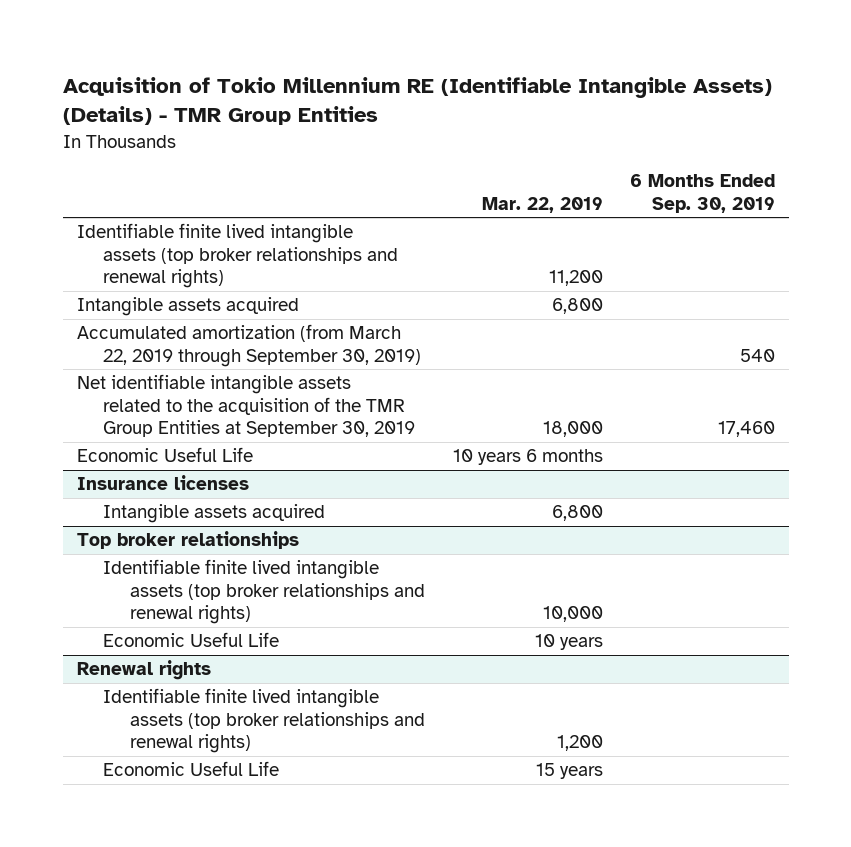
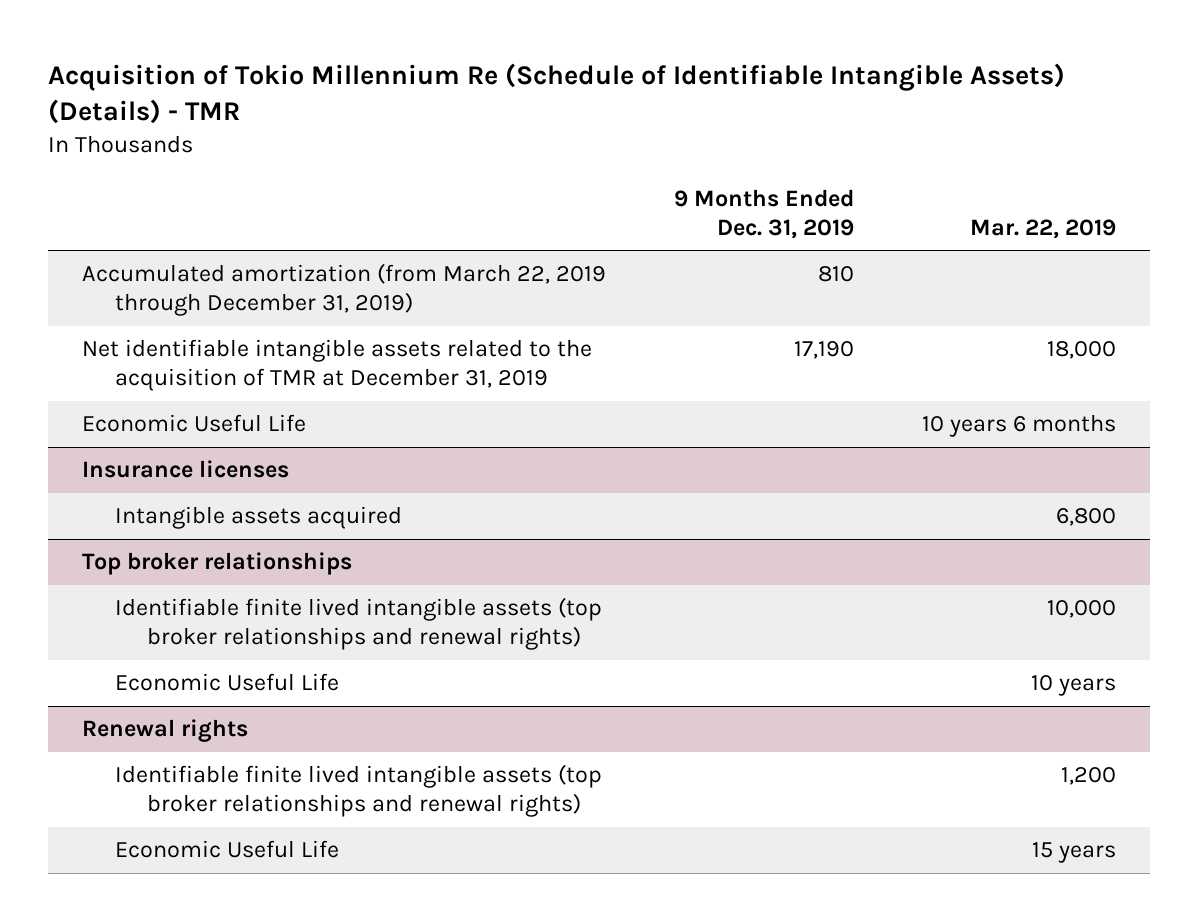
[62,76,772,126] Acquisition of Tokio Millennium RE (Identifiable Intangible Assets) (Details) - TMR Group Entities -> [47,63,1065,125] Acquisition of Tokio Millennium Re (Schedule of Identifiable Intangible Assets) (Details) - TMR
[629,174,775,213] 6 Months Ended Sep. 30, 2019 -> none
none -> [673,189,854,239] 9 Months Ended Dec. 31, 2019
[76,223,399,289] Identifiable finite lived intangible assets (top broker relationships and renewal rights) -> none
[76,297,299,317] Intangible assets acquired -> none
[76,324,422,367] Accumulated amortization (from March 22, 2019 through September 30, 2019) -> [81,263,606,317] Accumulated amortization (from March 22, 2019 through December 31, 2019)
[76,374,416,438] Net identifiable intangible assets related to the acquisition of the TMR Group Entities at September 30, 2019 -> [81,339,592,392] Net identifiable intangible assets related to the acquisition of TMR at December 31, 2019

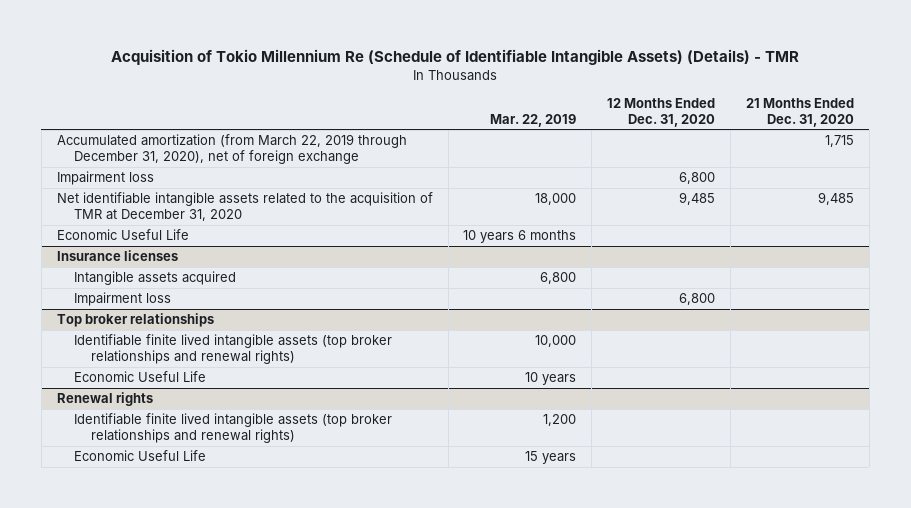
[673,189,854,239] 9 Months Ended Dec. 31, 2019 -> none
none -> [607,97,716,127] 12 Months Ended Dec. 31, 2020
none -> [746,97,855,127] 21 Months Ended Dec. 31, 2020
[81,263,606,317] Accumulated amortization (from March 22, 2019 through December 31, 2019) -> [56,134,407,164] Accumulated amortization (from March 22, 2019 through December 31, 2020), net of foreign exchange
none -> [56,171,154,186] Impairment loss
[81,339,592,392] Net identifiable intangible assets related to the acquisition of TMR at December 31, 2019 -> [56,192,433,221] Net identifiable intangible assets related to the acquisition of TMR at December 31, 2020
none -> [73,292,171,307] Impairment loss

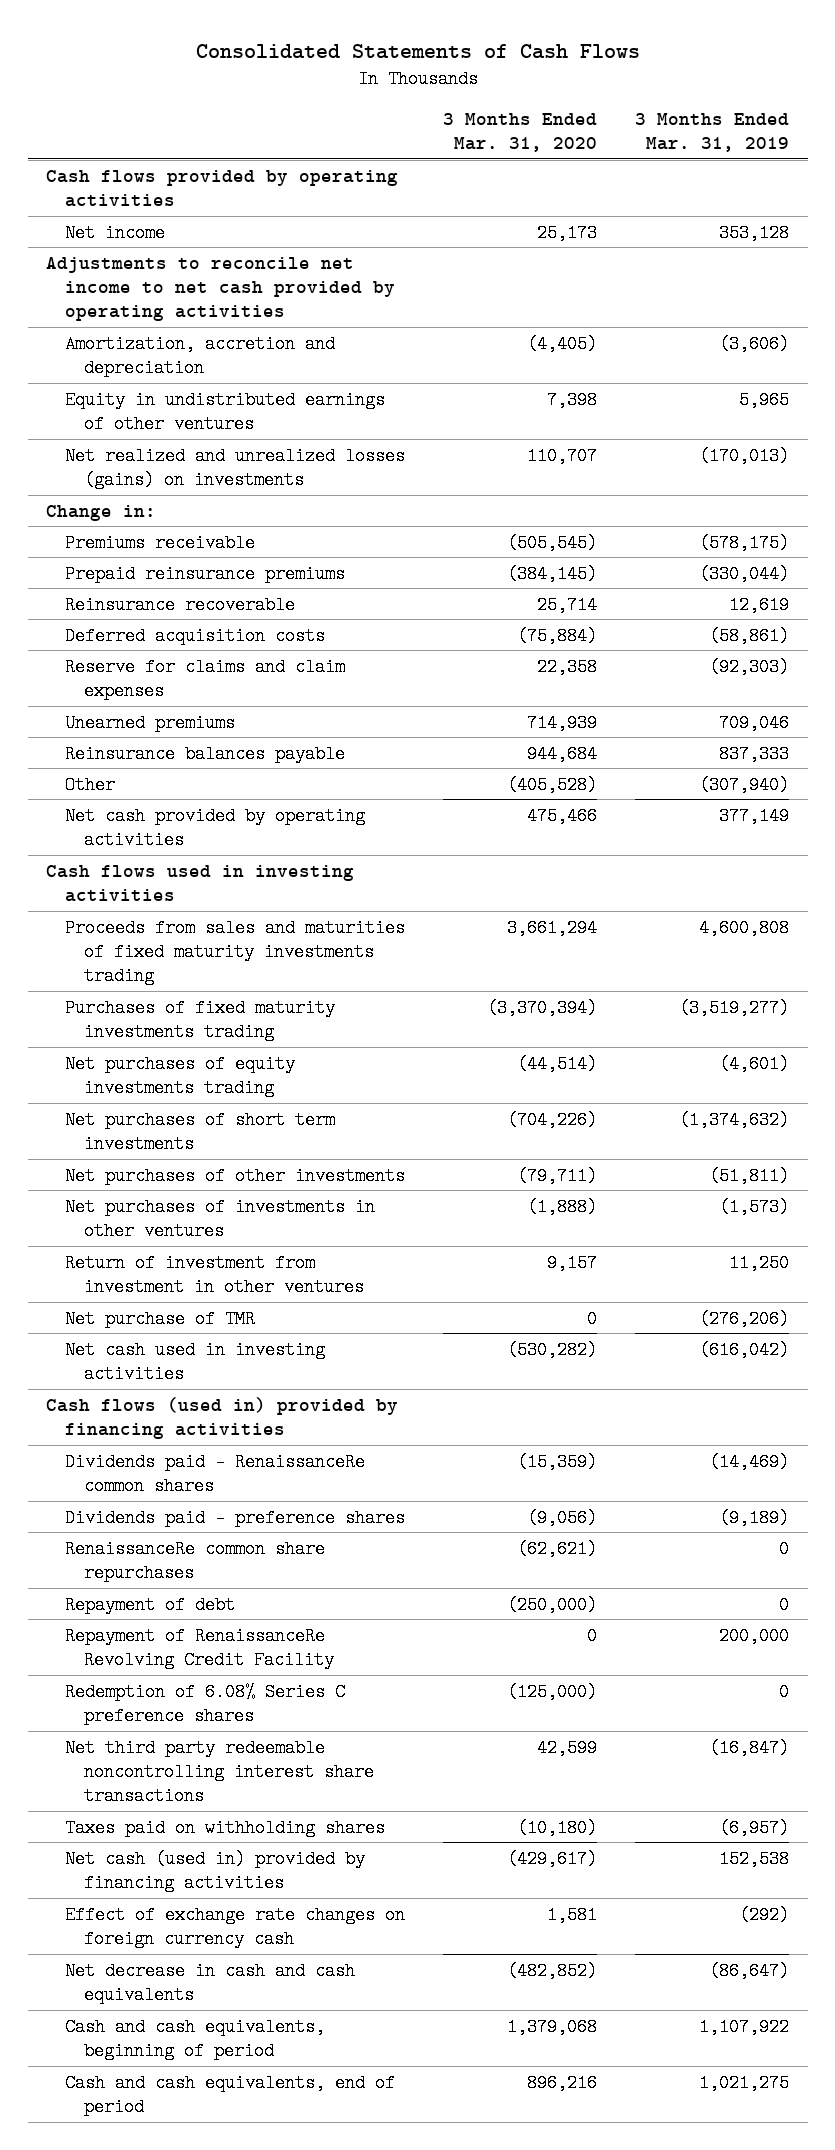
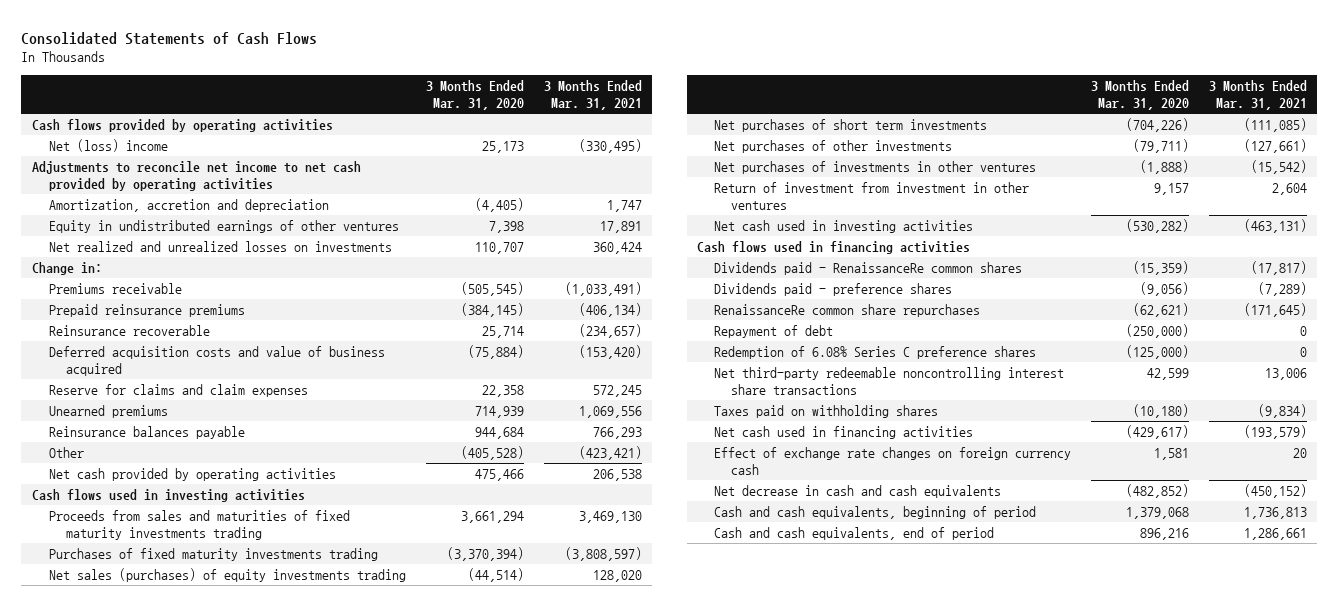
[634,112,789,152] 3 Months Ended Mar. 31, 2019 -> none
none -> [544,80,643,110] 3 Months Ended Mar. 31, 2021
[65,223,166,242] Net income -> [48,138,168,152] Net (loss) income
[65,446,406,489] Net realized and unrealized losses (gains) on investments -> [48,240,392,252] Net realized and unrealized losses on investments
[65,626,326,645] Deferred acquisition costs -> [48,345,385,376] Deferred acquisition costs and value of business acquired
[65,1054,296,1097] Net purchases of equity investments trading -> [48,567,406,582] Net sales (purchases) of equity investments trading
[65,1309,256,1328] Net purchase of TMR -> none
[46,1396,399,1439] Cash flows (used in) provided by financing activities -> [696,240,970,254] Cash flows used in financing activities
[65,1626,334,1669] Repayment of RenaissanceRe Revolving Credit Facility -> none
[65,1738,374,1805] Net third party redeemable noncontrolling interest share transactions -> [713,366,1064,395] Net third-party redeemable noncontrolling interest share transactions
[65,1849,366,1892] Net cash (used in) provided by financing activities -> [713,425,973,439] Net cash used in financing activities

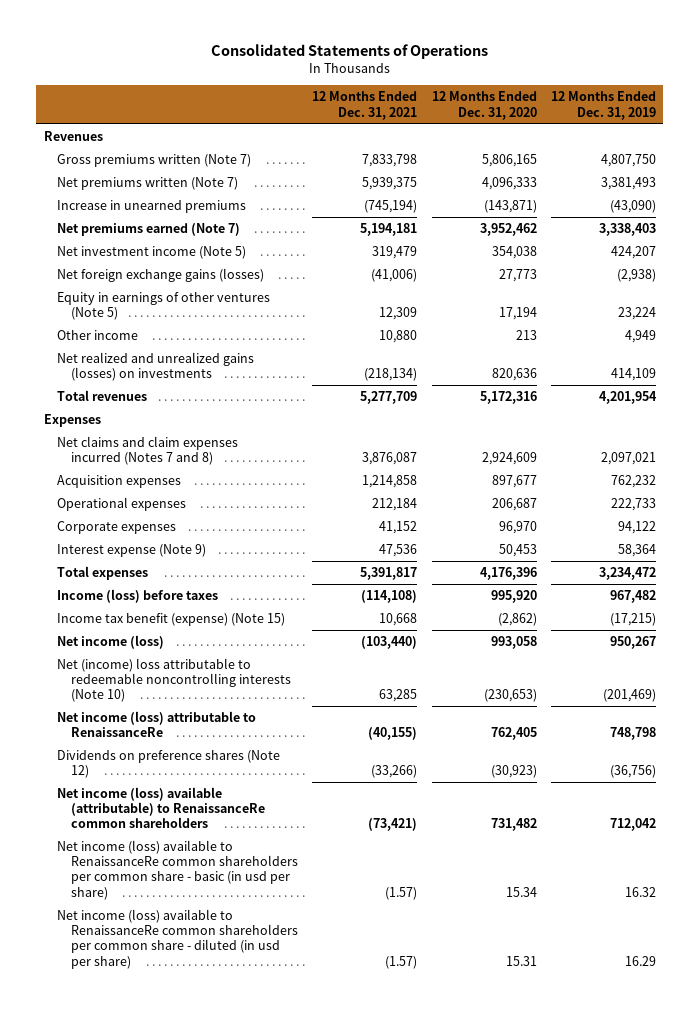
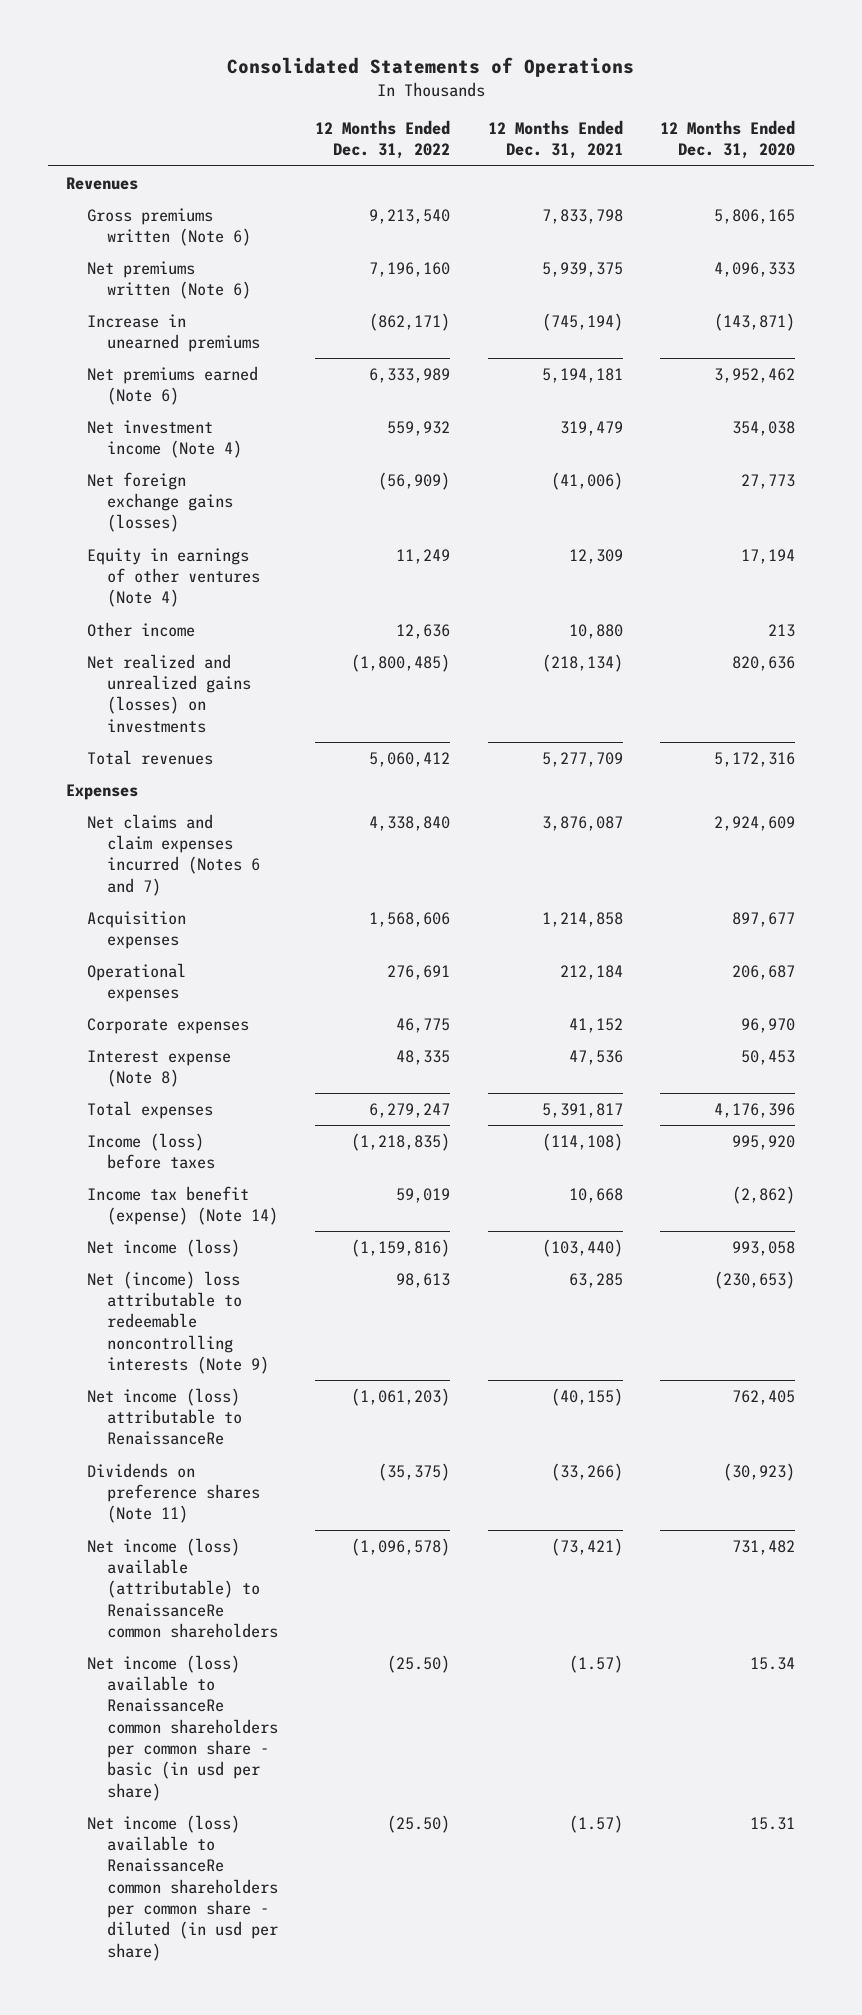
[551,91,657,120] 12 Months Ended Dec. 31, 2019 -> none
none -> [315,120,451,160] 12 Months Ended Dec. 31, 2022
[57,154,252,168] Gross premiums written (Note 7) -> [86,207,251,247] Gross premiums written (Note 6)
[57,177,239,191] Net premiums written (Note 7) -> [86,260,251,300] Net premiums written (Note 6)
[57,223,241,237] Net premiums earned (Note 7) -> [86,365,258,406] Net premiums earned (Note 6)
[57,246,247,260] Net investment income (Note 5) -> [86,419,242,459] Net investment income (Note 4)
[57,292,271,321] Equity in earnings of other ventures (Note 5) -> [86,547,260,608] Equity in earnings of other ventures (Note 4)
[57,436,239,466] Net claims and claim expenses incurred (Notes 7 and 8) -> [86,813,260,896] Net claims and claim expenses incurred (Notes 6 and 7)
[57,544,207,558] Interest expense (Note 9) -> [86,1049,231,1088] Interest expense (Note 8)
[57,613,286,627] Income tax benefit (expense) (Note 15) -> [86,1185,278,1226] Income tax benefit (expense) (Note 14)
[57,658,292,703] Net (income) loss attributable to redeemable noncontrolling interests (Note 10) -> [86,1270,269,1375] Net (income) loss attributable to redeemable noncontrolling interests (Note 9)
[57,750,281,779] Dividends on preference shares (Note 12) -> [86,1462,260,1524] Dividends on preference shares (Note 11)

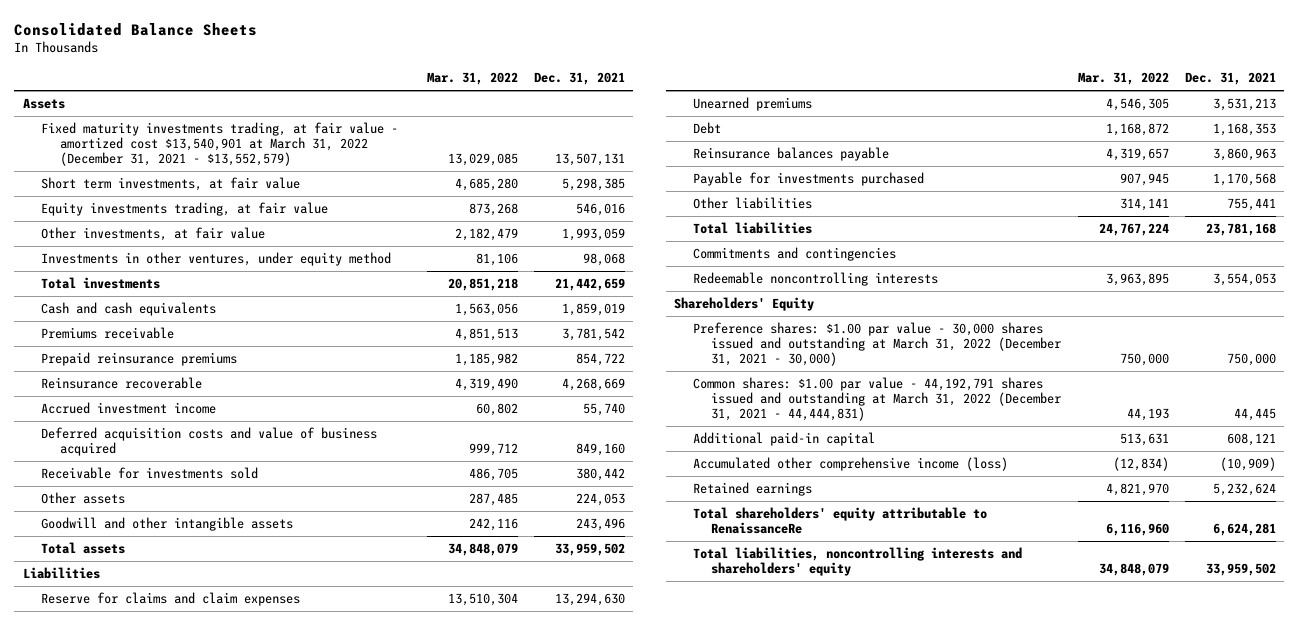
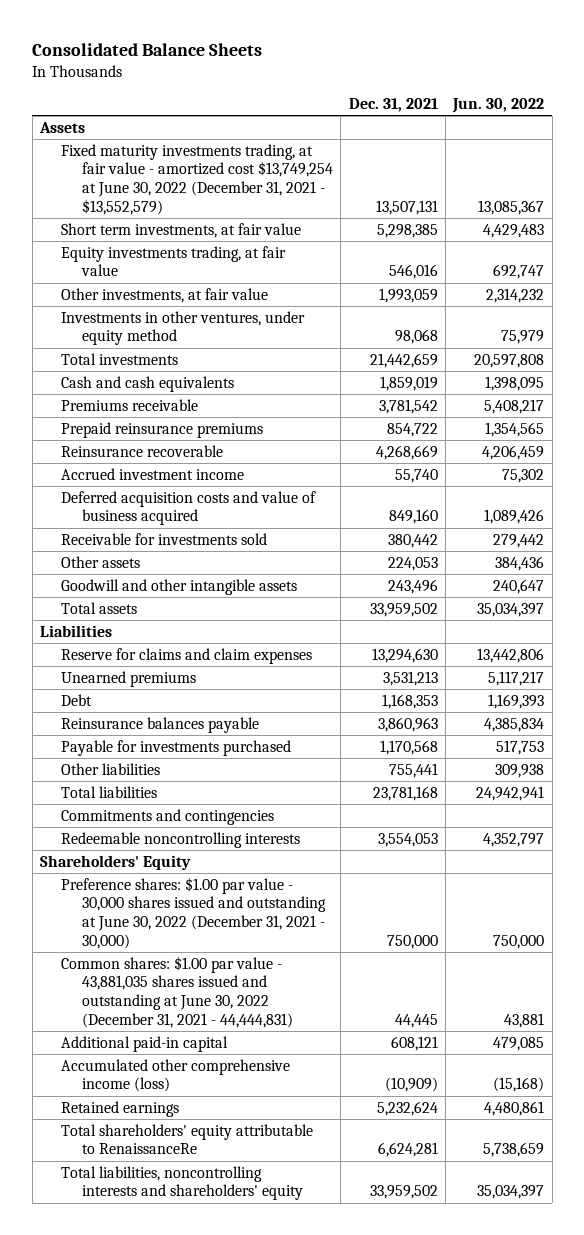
[426,72,518,86] Mar. 31, 2022 -> none
none -> [452,97,545,113] Jun. 30, 2022
[41,121,399,167] Fixed maturity investments trading, at fair value - amortized cost $13,540,901 at March 31, 2022 (December 31, 2021 - $13,552,579) -> [60,143,334,215] Fixed maturity investments trading, at fair value - amortized cost $13,749,254 at June 30, 2022 (December 31, 2021 - $13,552,579)
[692,321,1062,367] Preference shares: $1.00 par value - 30,000 shares issued and outstanding at March 31, 2022 (December 31, 2021 - 30,000) -> [60,876,327,949] Preference shares: $1.00 par value - 30,000 shares issued and outstanding at June 30, 2022 (December 31, 2021 - 30,000)
[692,376,1062,422] Common shares: $1.00 par value - 44,192,791 shares issued and outstanding at March 31, 2022 (December 31, 2021 - 44,444,831) -> [60,955,294,1028] Common shares: $1.00 par value - 43,881,035 shares issued and outstanding at June 30, 2022 (December 31, 2021 - 44,444,831)

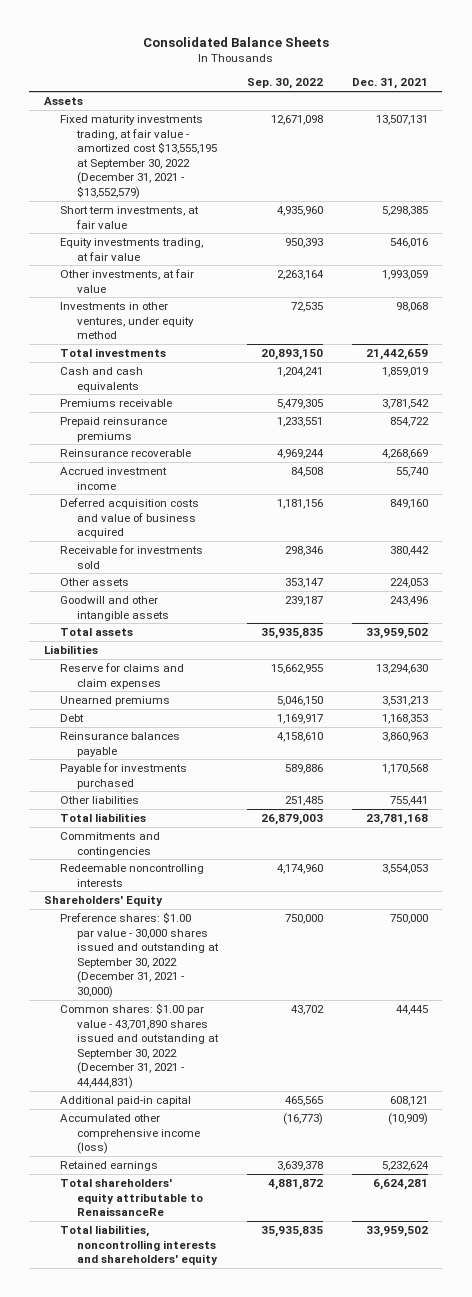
[452,97,545,113] Jun. 30, 2022 -> none
none -> [247,78,324,90] Sep. 30, 2022
[60,143,334,215] Fixed maturity investments trading, at fair value - amortized cost $13,749,254 at June 30, 2022 (December 31, 2021 - $13,552,579) -> [60,114,218,199] Fixed maturity investments trading, at fair value - amortized cost $13,555,195 at September 30, 2022 (December 31, 2021 - $13,552,579)
[60,876,327,949] Preference shares: $1.00 par value - 30,000 shares issued and outstanding at June 30, 2022 (December 31, 2021 - 30,000) -> [60,911,220,998] Preference shares: $1.00 par value - 30,000 shares issued and outstanding at September 30, 2022 (December 31, 2021 - 30,000)
[60,955,294,1028] Common shares: $1.00 par value - 43,881,035 shares issued and outstanding at June 30, 2022 (December 31, 2021 - 44,444,831) -> [60,1002,220,1089] Common shares: $1.00 par value - 43,701,890 shares issued and outstanding at September 30, 2022 (December 31, 2021 - 44,444,831)

